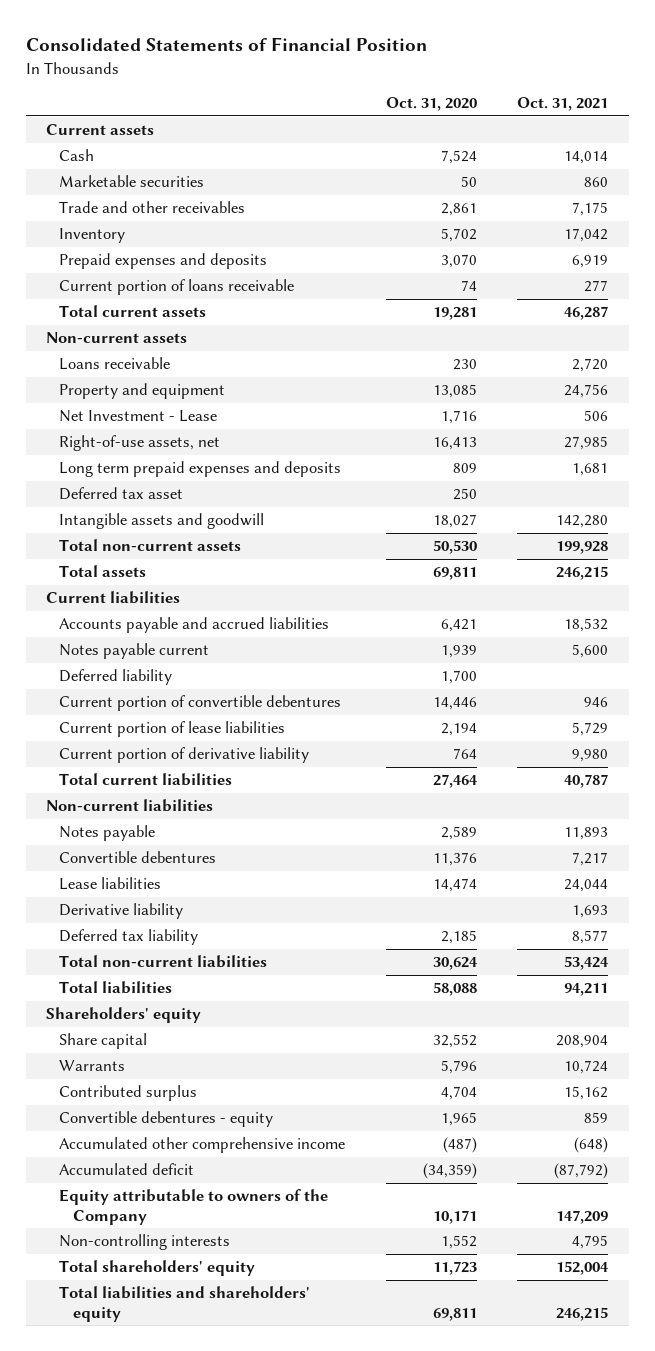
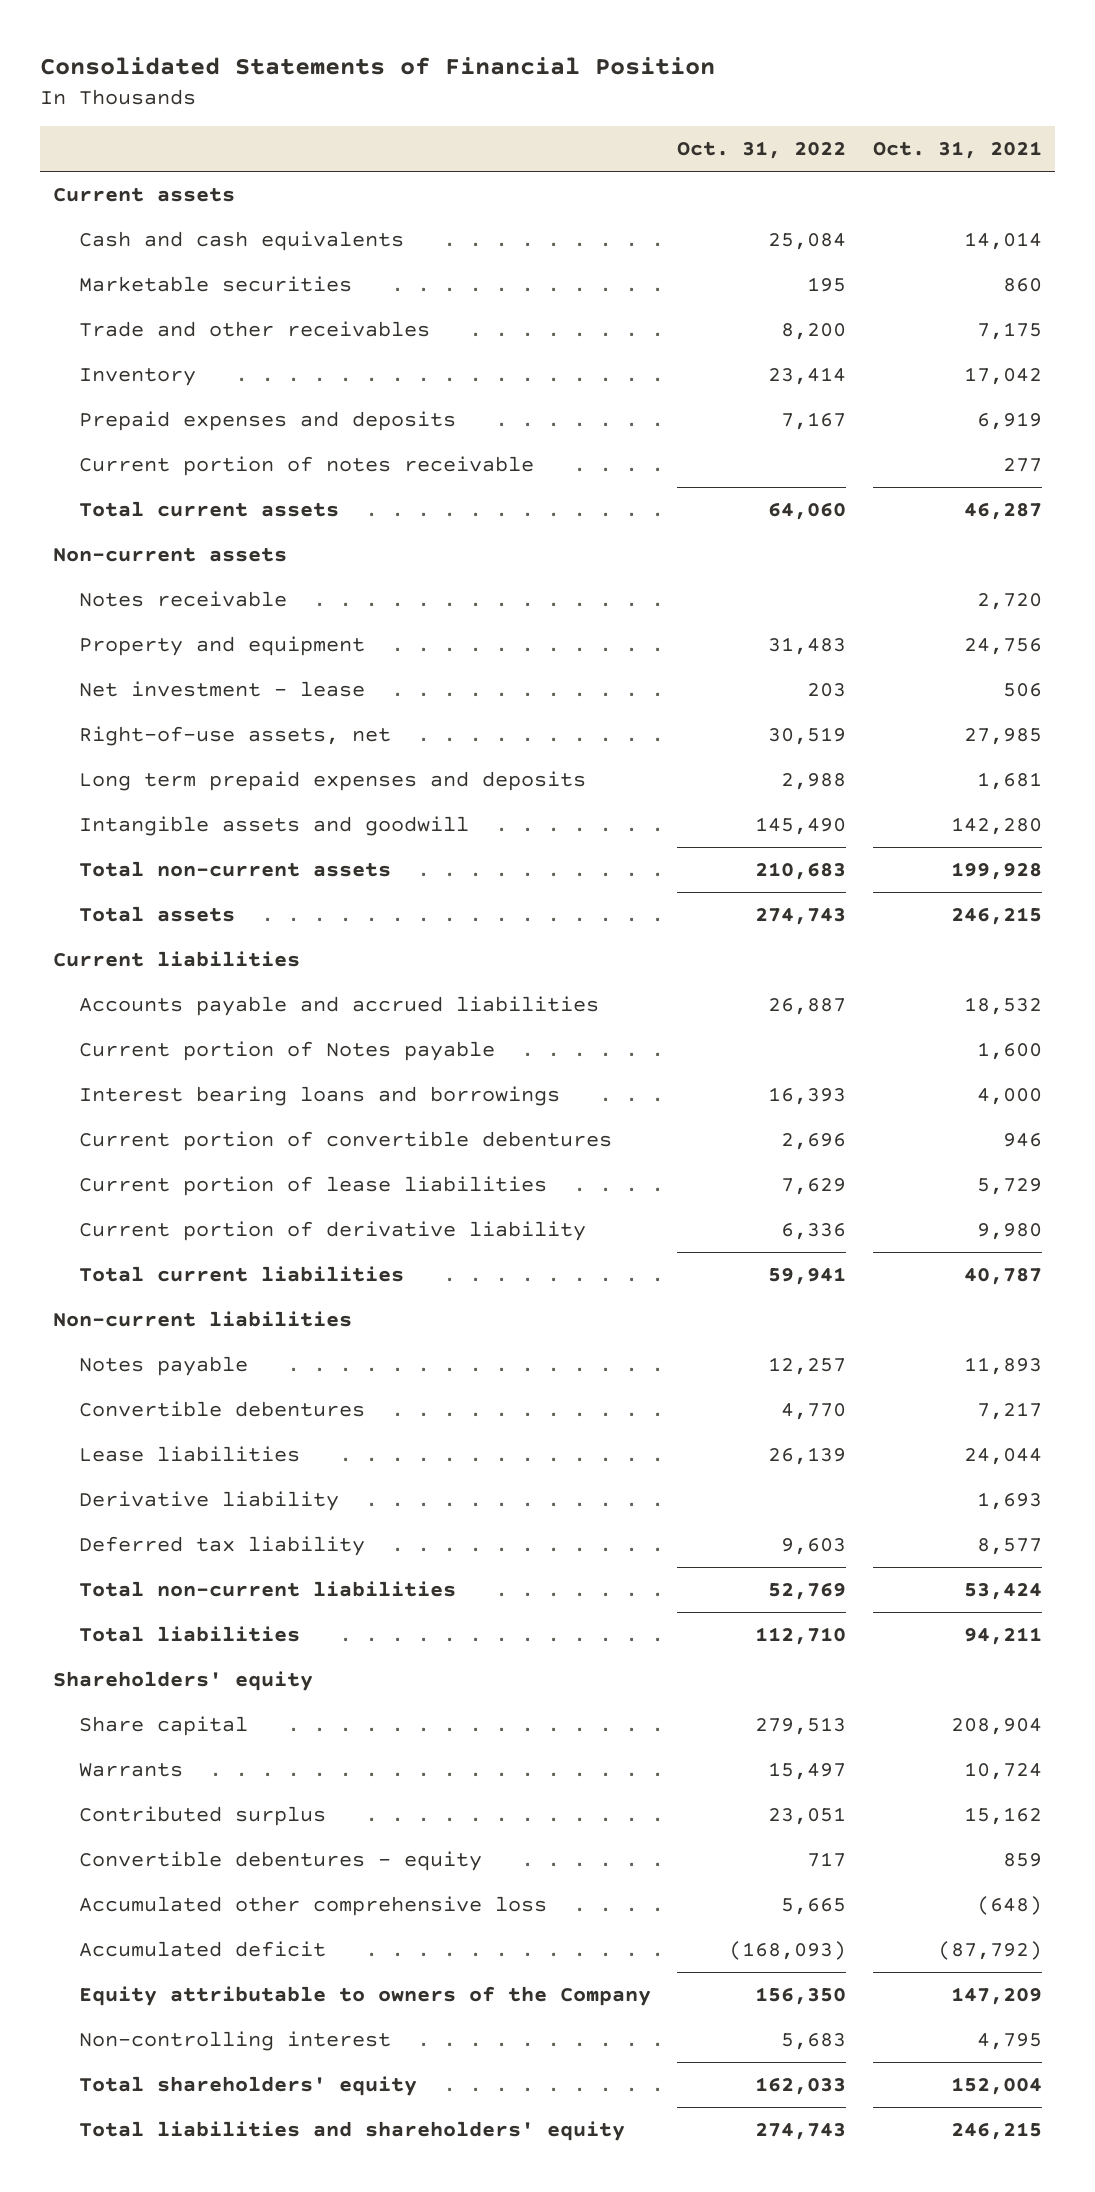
[385,97,477,112] Oct. 31, 2020 -> none
none -> [677,141,847,160] Oct. 31, 2022
[59,149,95,162] Cash -> [79,230,405,251] Cash and cash equivalents
[59,279,295,296] Current portion of loans receivable -> [79,455,535,476] Current portion of notes receivable
[59,357,171,371] Loans receivable -> [79,590,288,607] Notes receivable
[59,410,218,423] Net Investment - Lease -> [79,680,366,697] Net investment - lease
[59,487,184,501] Deferred tax asset -> none
[59,669,173,686] Deferred liability -> none
[59,643,210,660] Notes payable current -> [79,1040,496,1061] Current portion of Notes payable
[572,644,609,659] 5,600 -> [976,1041,1042,1060] 1,600
none -> [79,1085,561,1106] Interest bearing loans and borrowings
[59,1137,346,1154] Accumulated other comprehensive income -> [79,1895,548,1916] Accumulated other comprehensive loss
[59,1234,231,1251] Non-controlling interests -> [79,2030,392,2051] Non-controlling interest

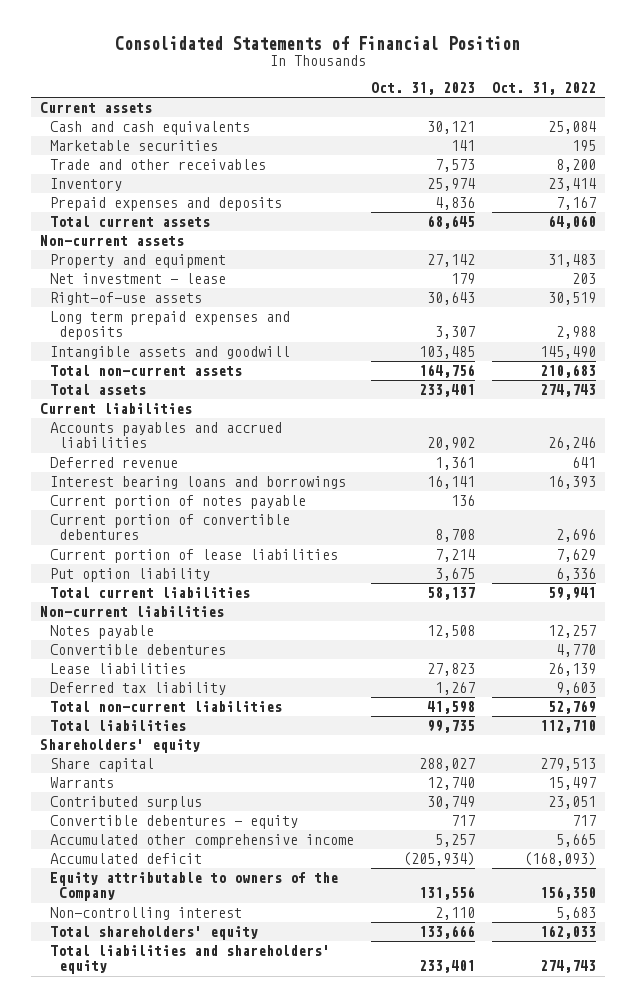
[872,141,1042,160] Oct. 31, 2021 -> none
none -> [370,82,475,96] Oct. 31, 2023
[79,455,535,476] Current portion of notes receivable -> none
[79,590,288,607] Notes receivable -> none
[79,725,392,746] Right-of-use assets, net -> [49,292,202,306] Right-of-use assets
[79,1040,496,1061] Current portion of Notes payable -> none
[79,995,600,1016] Accounts payable and accrued liabilities -> [49,422,282,449] Accounts payables and accrued liabilities
[768,997,847,1015] 26,887 -> [548,437,597,451] 26,246
none -> [49,457,178,469] Deferred revenue
none -> [49,495,306,510] Current portion of notes payable
[79,1220,587,1241] Current portion of derivative liability -> [49,568,210,583] Put option liability
[79,1490,340,1511] Derivative liability -> none
[79,1895,548,1916] Accumulated other comprehensive loss -> [49,834,354,849] Accumulated other comprehensive income

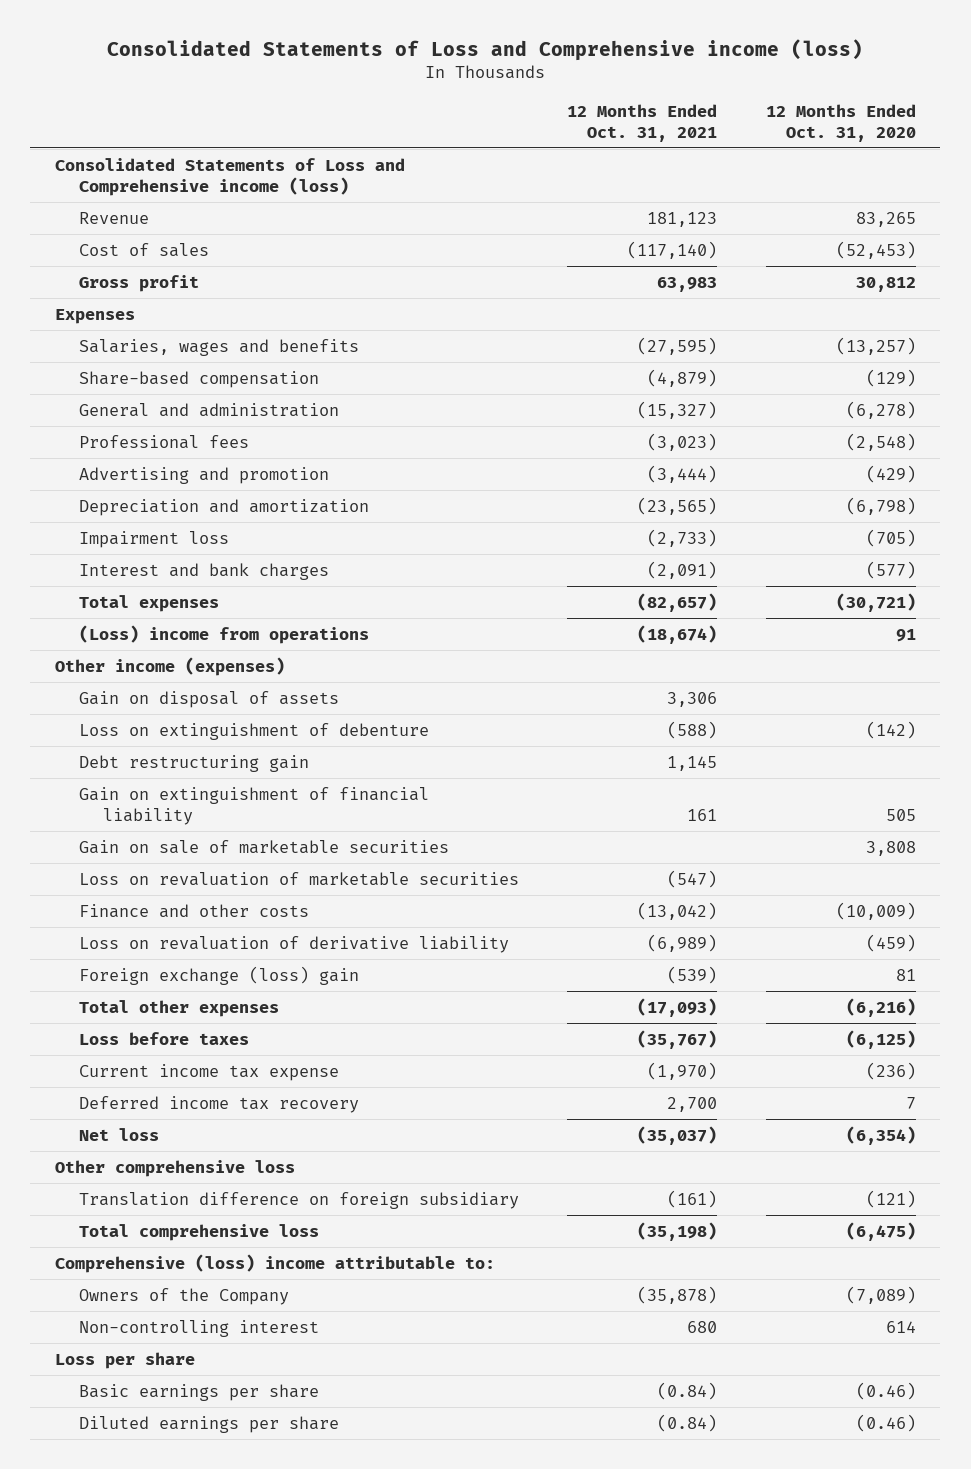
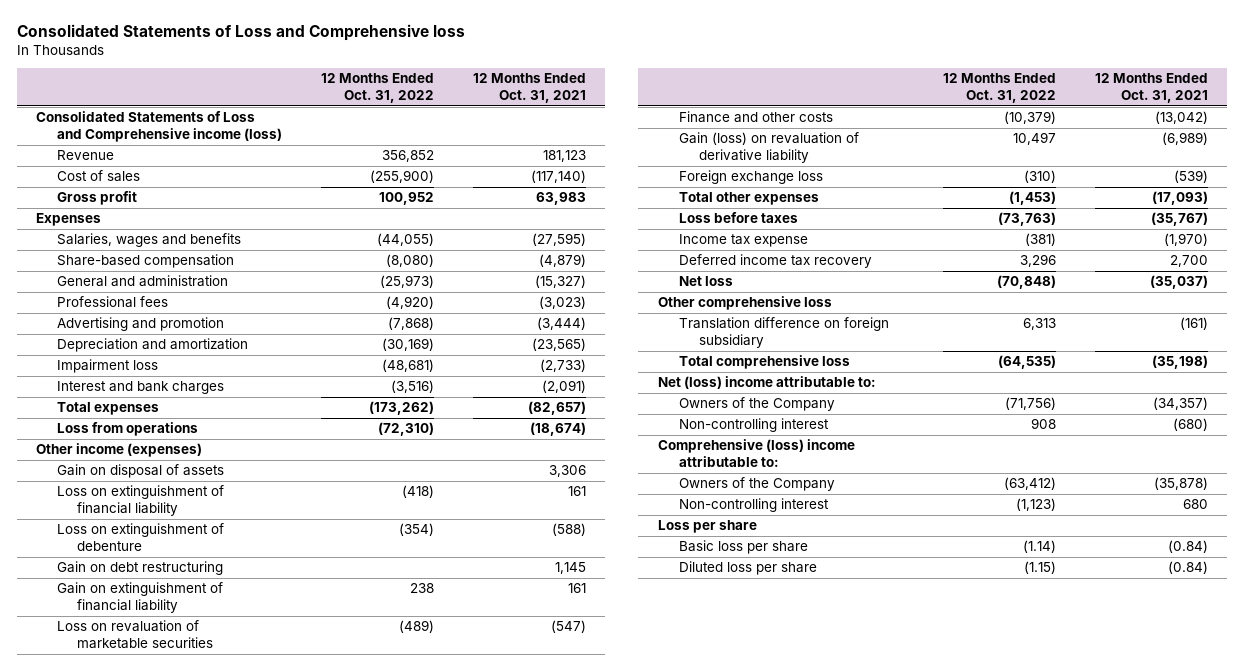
[107,39,864,62] Consolidated Statements of Loss and Comprehensive income (loss) -> [16,24,465,42] Consolidated Statements of Loss and Comprehensive loss
[766,103,917,142] 12 Months Ended Oct. 31, 2020 -> none
none -> [320,73,434,104] 12 Months Ended Oct. 31, 2022
[78,624,369,644] (Loss) income from operations -> [56,422,198,437] Loss from operations
none -> [56,485,224,517] Loss on extinguishment of financial liability
[78,754,309,772] Debt restructuring gain -> [56,561,223,576] Gain on debt restructuring
[78,839,449,854] Gain on sale of marketable securities -> none
[78,935,509,953] Loss on revaluation of derivative liability -> [678,132,859,164] Gain (loss) on revaluation of derivative liability
[78,965,359,985] Foreign exchange (loss) gain -> [678,170,823,185] Foreign exchange loss
[78,1063,339,1081] Current income tax expense -> [678,234,808,248] Income tax expense
none -> [658,376,877,390] Net (loss) income attributable to:
none -> [678,397,835,412] Owners of the Company
none -> [678,418,829,433] Non-controlling interest
[78,1383,319,1401] Basic earnings per share -> [678,540,808,555] Basic loss per share
[78,1415,339,1433] Diluted earnings per share -> [678,561,817,576] Diluted loss per share

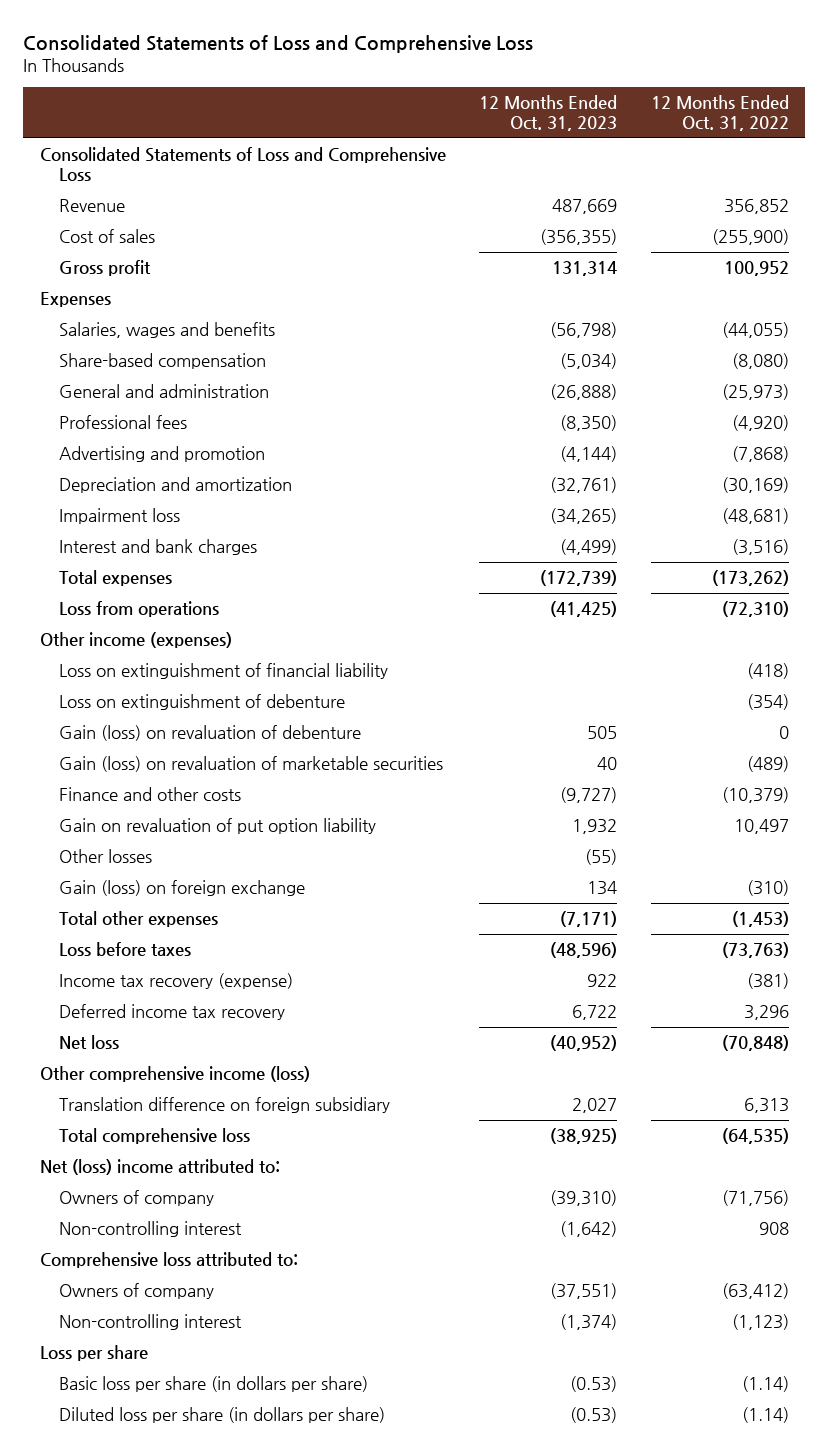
[16,24,465,42] Consolidated Statements of Loss and Comprehensive loss -> [23,34,534,53] Consolidated Statements of Loss and Comprehensive Loss
[472,73,586,104] 12 Months Ended Oct. 31, 2021 -> none
none -> [479,95,618,131] 12 Months Ended Oct. 31, 2023
[36,111,282,143] Consolidated Statements of Loss and Comprehensive income (loss) -> [40,147,447,182] Consolidated Statements of Loss and Comprehensive Loss
[56,464,224,479] Gain on disposal of assets -> none
[56,561,223,576] Gain on debt restructuring -> none
[56,582,223,614] Gain on extinguishment of financial liability -> none
none -> [58,725,361,742] Gain (loss) on revaluation of debenture
[56,620,214,650] Loss on revaluation of marketable securities -> [58,756,443,773] Gain (loss) on revaluation of marketable securities
[678,132,859,164] Gain (loss) on revaluation of derivative liability -> [58,818,376,835] Gain on revaluation of put option liability
none -> [58,849,152,864] Other losses
[678,170,823,185] Foreign exchange loss -> [58,880,305,897] Gain (loss) on foreign exchange
[678,234,808,248] Income tax expense -> [58,973,293,990] Income tax recovery (expense)
[658,296,833,311] Other comprehensive loss -> [40,1066,311,1083] Other comprehensive income (loss)
[658,376,877,390] Net (loss) income attributable to: -> [40,1159,281,1176] Net (loss) income attributed to:
[678,397,835,412] Owners of the Company -> [58,1190,214,1207] Owners of company
[658,439,856,468] Comprehensive (loss) income attributable to: -> [40,1252,299,1269] Comprehensive loss attributed to:
[678,477,835,492] Owners of the Company -> [58,1283,214,1300] Owners of company
[678,540,808,555] Basic loss per share -> [58,1376,368,1393] Basic loss per share (in dollars per share)
[678,561,817,576] Diluted loss per share -> [58,1407,385,1424] Diluted loss per share (in dollars per share)
[1023,561,1056,575] (1.15) -> [741,1407,789,1424] (1.14)

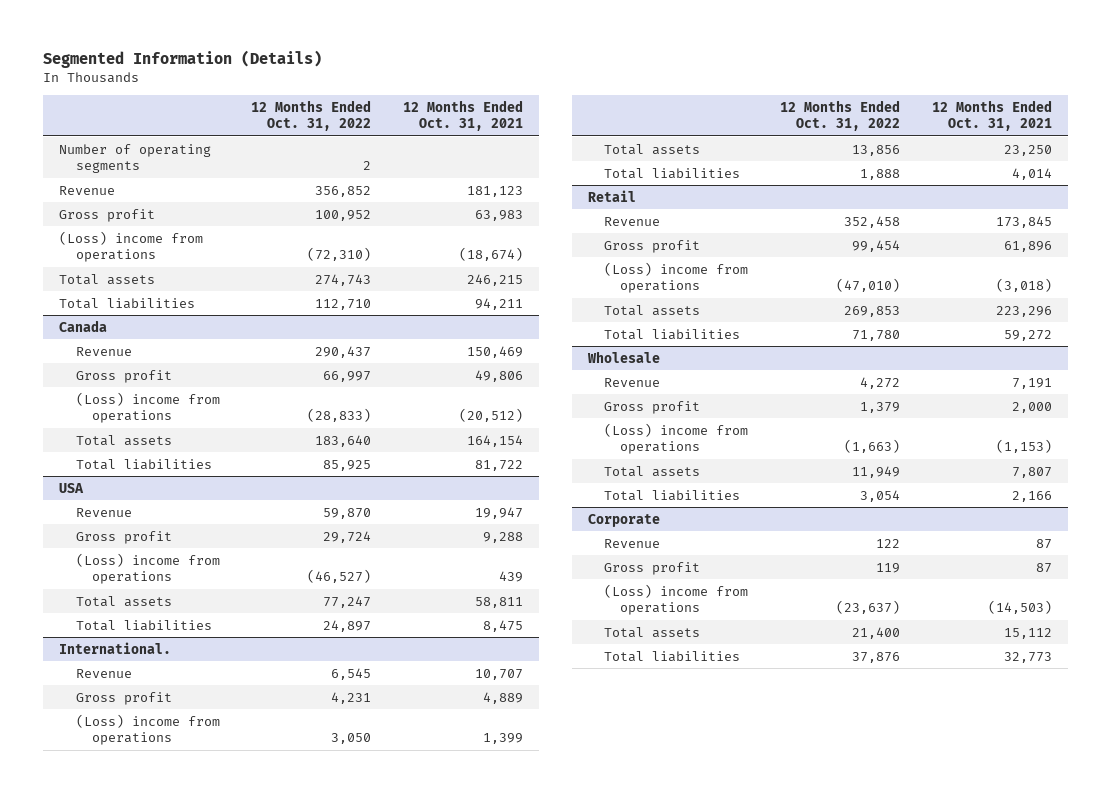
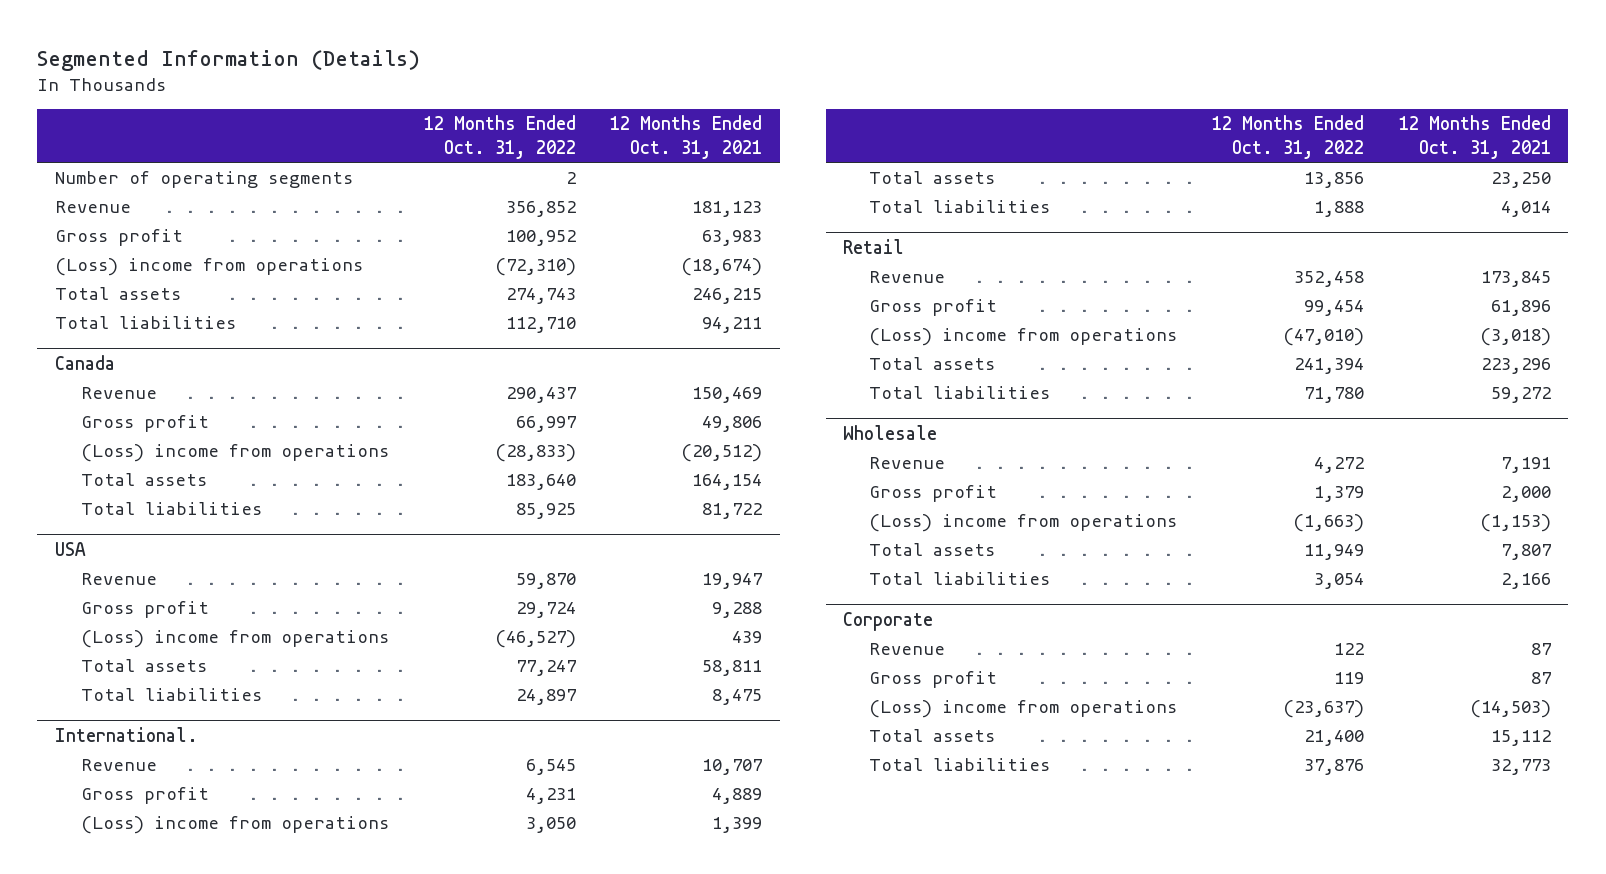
[844,305,901,317] 269,853 -> [1294,357,1365,374] 241,394

